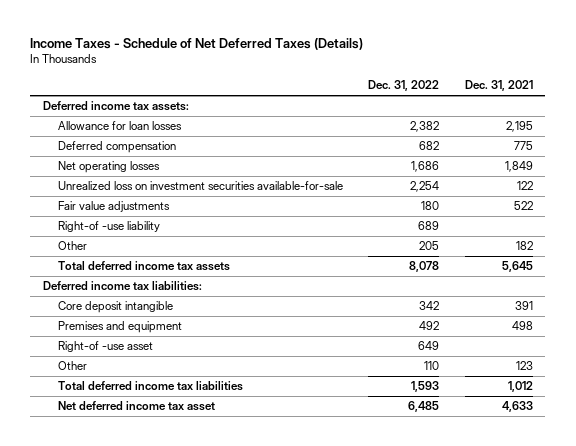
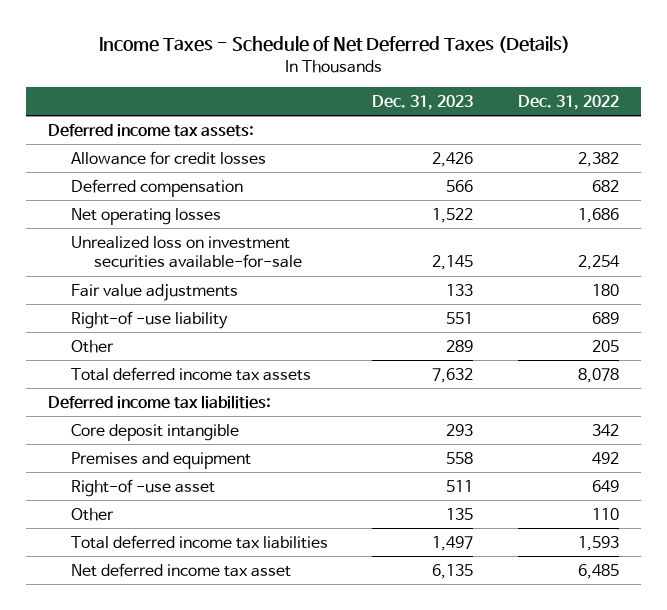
[464,80,533,92] Dec. 31, 2021 -> none
none -> [372,94,474,110] Dec. 31, 2023
[57,121,182,131] Allowance for loan losses -> [71,150,267,165] Allowance for credit losses

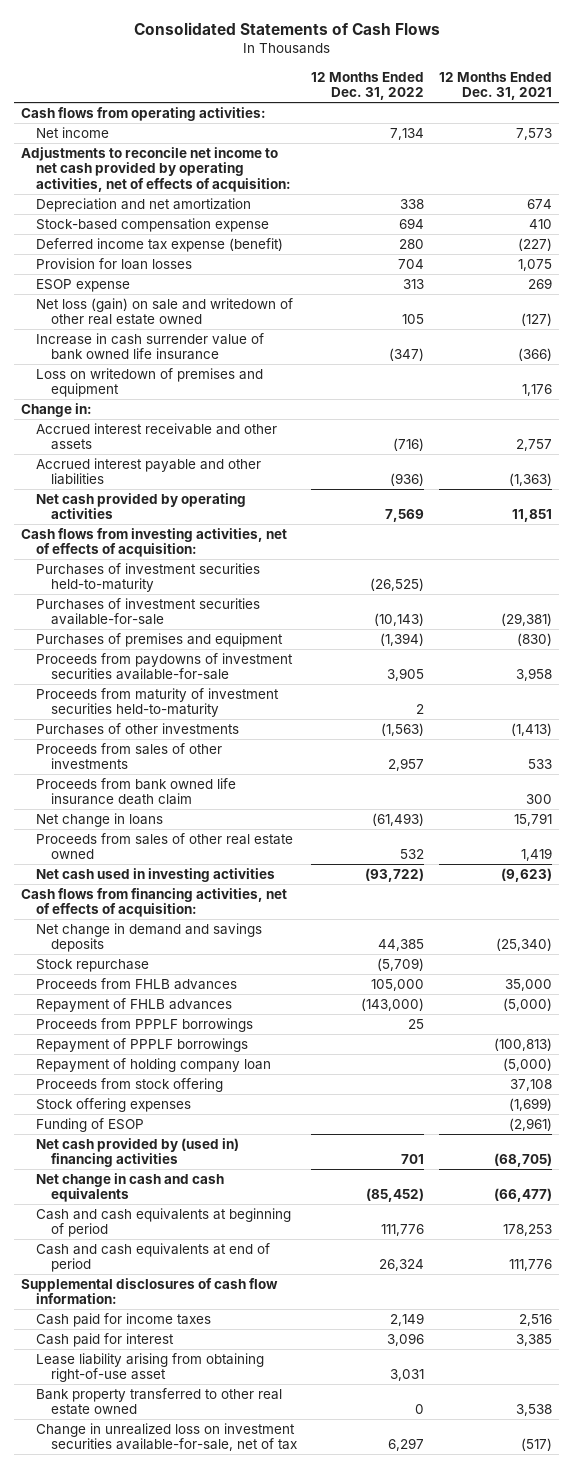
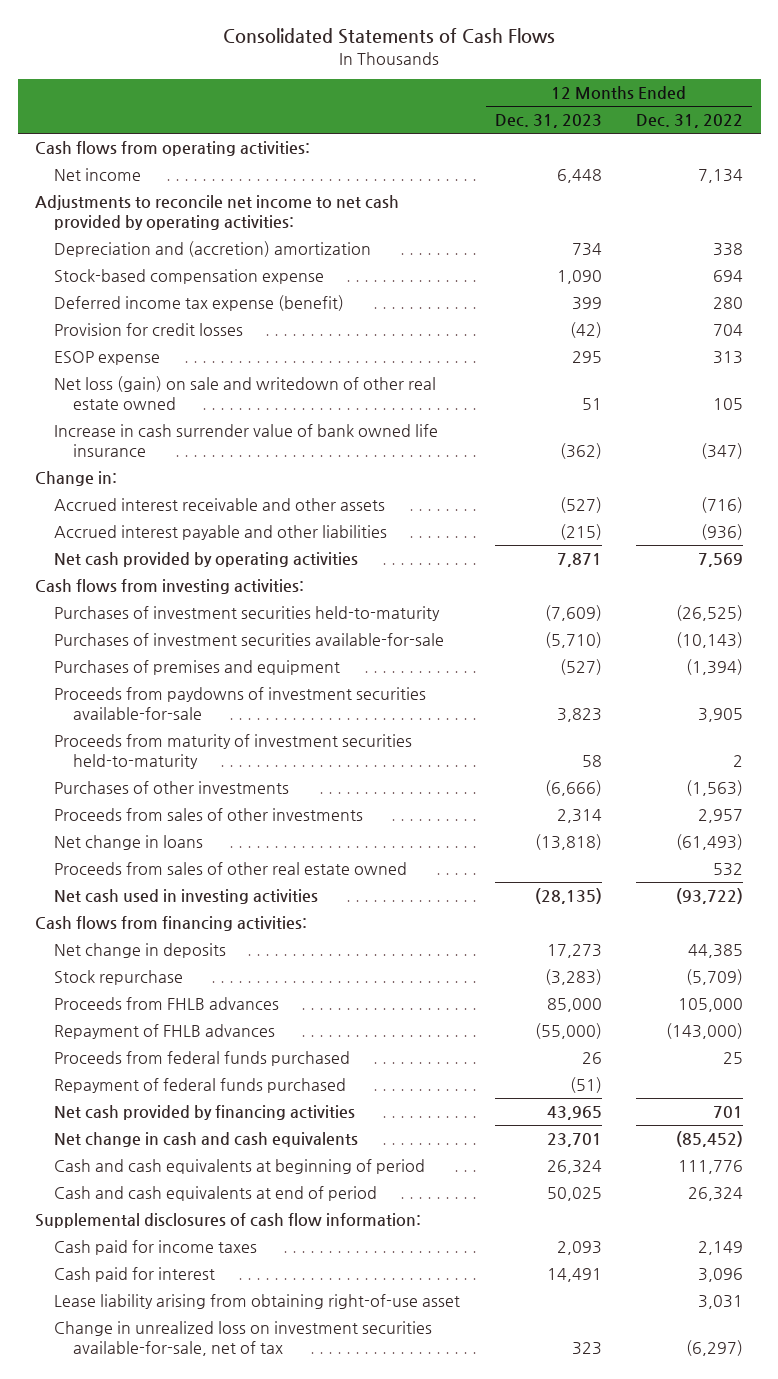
[438,71,552,101] 12 Months Ended Dec. 31, 2021 -> none
none -> [494,114,602,129] Dec. 31, 2023
[21,146,292,192] Adjustments to reconcile net income to net cash provided by operating activities, net of effects of acquisition: -> [35,194,400,231] Adjustments to reconcile net income to net cash provided by operating activities:
[36,197,252,212] Depreciation and net amortization -> [54,240,372,257] Depreciation and (accretion) amortization
[36,257,193,270] Provision for loan losses -> [54,322,244,336] Provision for credit losses
[36,367,264,398] Loss on writedown of premises and equipment -> none
[21,527,288,558] Cash flows from investing activities, net of effects of acquisition: -> [35,578,305,594] Cash flows from investing activities:
[36,777,237,806] Proceeds from bank owned life insurance death claim -> none
[21,887,288,918] Cash flows from financing activities, net of effects of acquisition: -> [35,915,308,931] Cash flows from financing activities:
[36,922,263,953] Net change in demand and savings deposits -> [54,942,227,958] Net change in deposits
[36,1017,254,1032] Proceeds from PPPLF borrowings -> none
[36,1037,249,1052] Repayment of PPPLF borrowings -> none
[36,1057,272,1072] Repayment of holding company loan -> none
[36,1077,224,1092] Proceeds from stock offering -> none
[36,1097,192,1112] Stock offering expenses -> none
[36,1117,145,1132] Funding of ESOP -> none
none -> [54,1050,351,1066] Proceeds from federal funds purchased
none -> [54,1077,347,1093] Repayment of federal funds purchased
[36,1137,240,1168] Net cash provided by (used in) financing activities -> [54,1104,356,1120] Net cash provided by financing activities
[36,1387,283,1416] Bank property transferred to other real estate owned -> none
[388,1438,425,1452] 6,297 -> [686,1340,744,1357] (6,297)

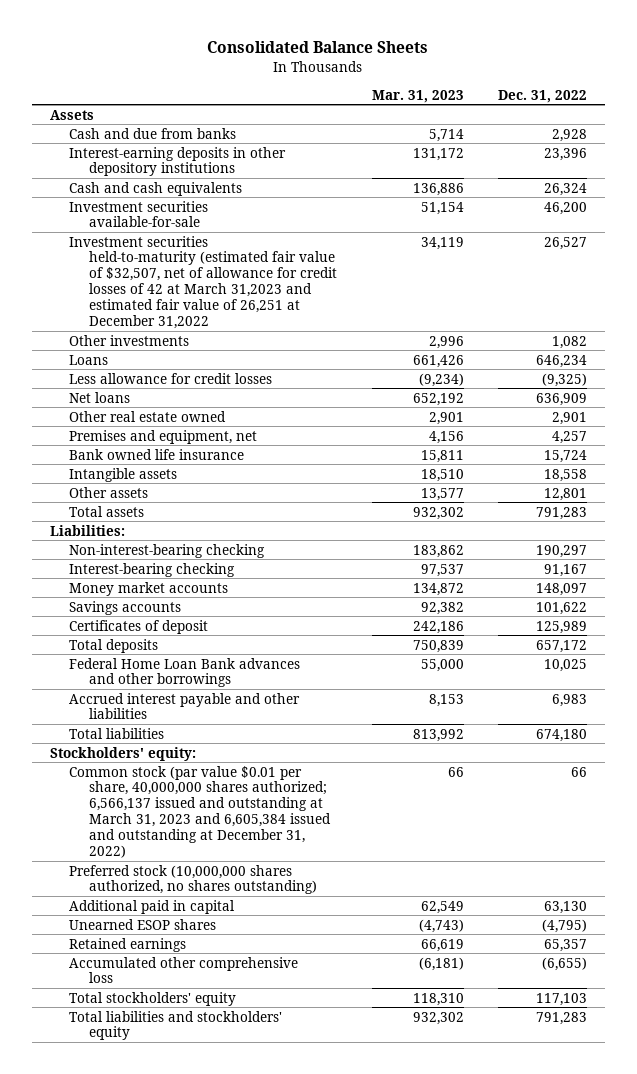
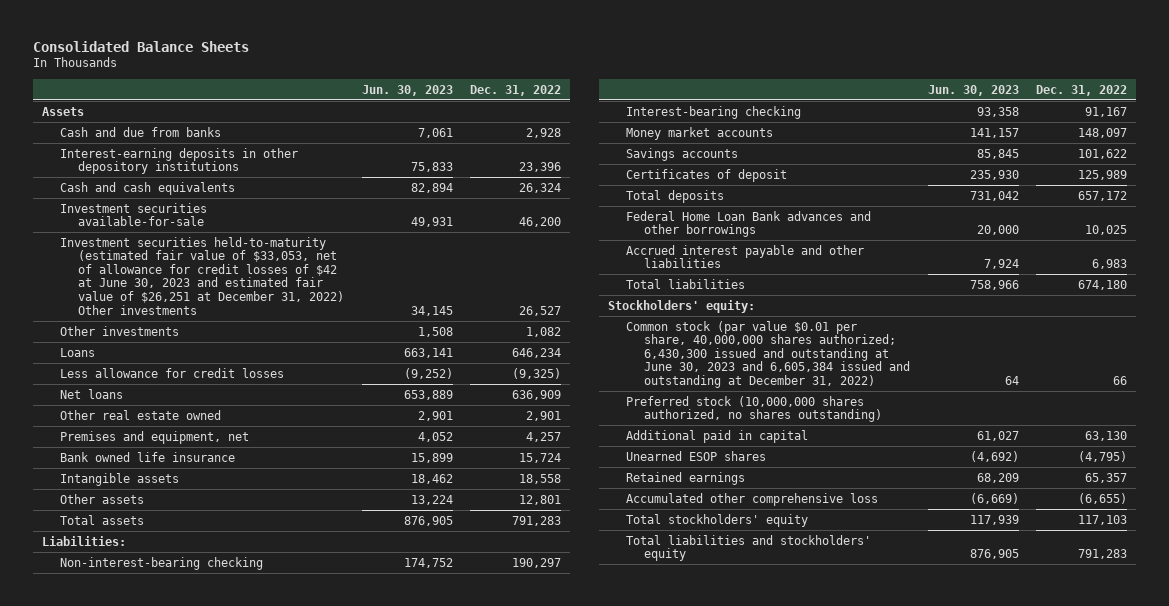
[371,89,464,103] Mar. 31, 2023 -> none
none -> [361,84,453,96] Jun. 30, 2023
[69,235,338,330] Investment securities held-to-maturity (estimated fair value of $32,507, net of allowance for credit losses of 42 at March 31,2023 and estimated fair value of 26,251 at December 31,2022 -> [60,236,345,315] Investment securities held-to-maturity (estimated fair value of $33,053, net of allowance for credit losses of $42 at June 30, 2023 and estimated fair value of $26,251 at December 31, 2022) Other investments
[69,765,332,859] Common stock (par value $0.01 per share, 40,000,000 shares authorized; 6,566,137 issued and outstanding at March 31, 2023 and 6,605,384 issued and outstanding at December 31, 2022) -> [626,320,911,389] Common stock (par value $0.01 per share, 40,000,000 shares authorized; 6,430,300 issued and outstanding at June 30, 2023 and 6,605,384 issued and outstanding at December 31, 2022)

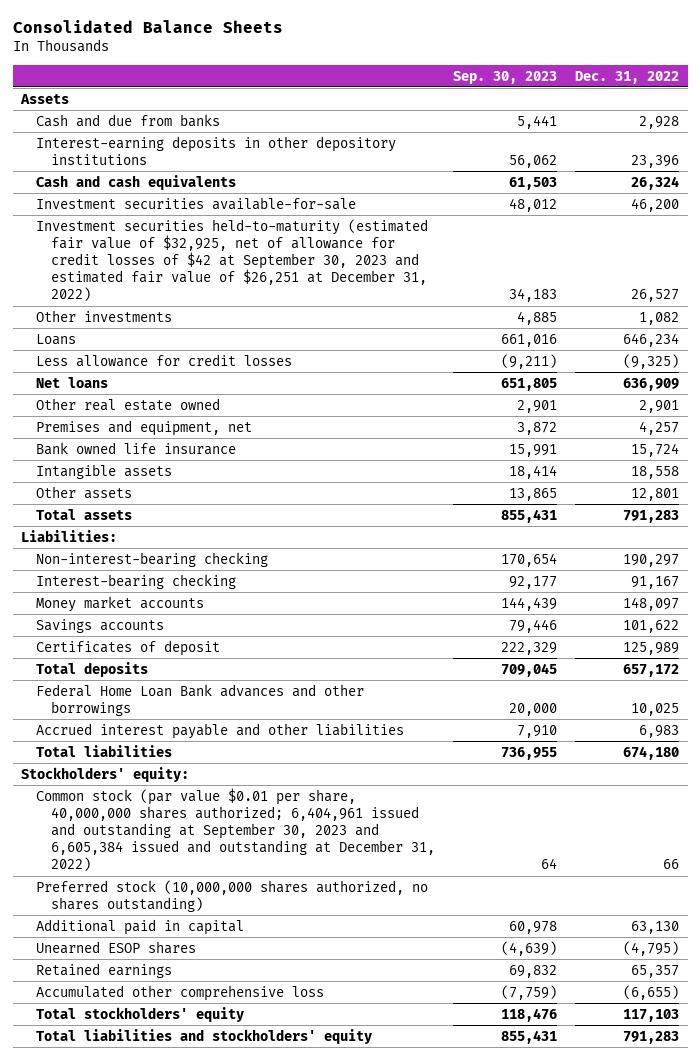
[361,84,453,96] Jun. 30, 2023 -> none
none -> [452,70,557,84] Sep. 30, 2023
[60,236,345,315] Investment securities held-to-maturity (estimated fair value of $33,053, net of allowance for credit losses of $42 at June 30, 2023 and estimated fair value of $26,251 at December 31, 2022) Other investments -> [36,218,429,302] Investment securities held-to-maturity (estimated fair value of $32,925, net of allowance for credit losses of $42 at September 30, 2023 and estimated fair value of $26,251 at December 31, 2022)
[626,320,911,389] Common stock (par value $0.01 per share, 40,000,000 shares authorized; 6,430,300 issued and outstanding at June 30, 2023 and 6,605,384 issued and outstanding at December 31, 2022) -> [36,787,435,872] Common stock (par value $0.01 per share, 40,000,000 shares authorized; 6,404,961 issued and outstanding at September 30, 2023 and 6,605,384 issued and outstanding at December 31, 2022)

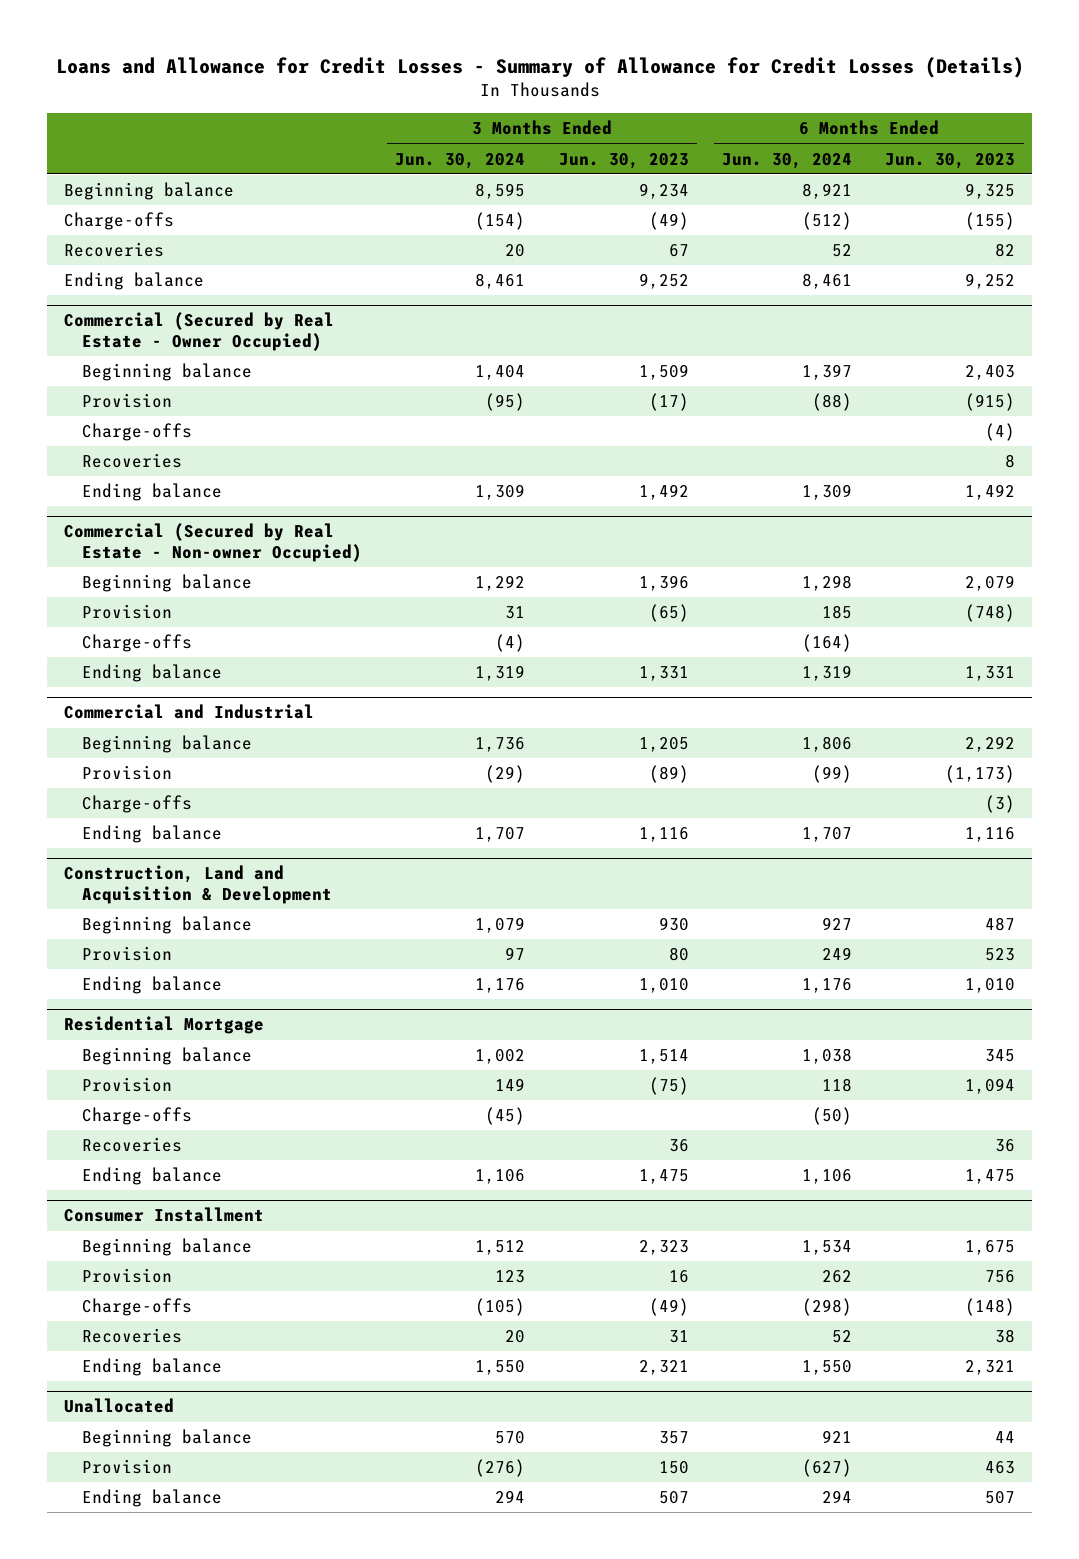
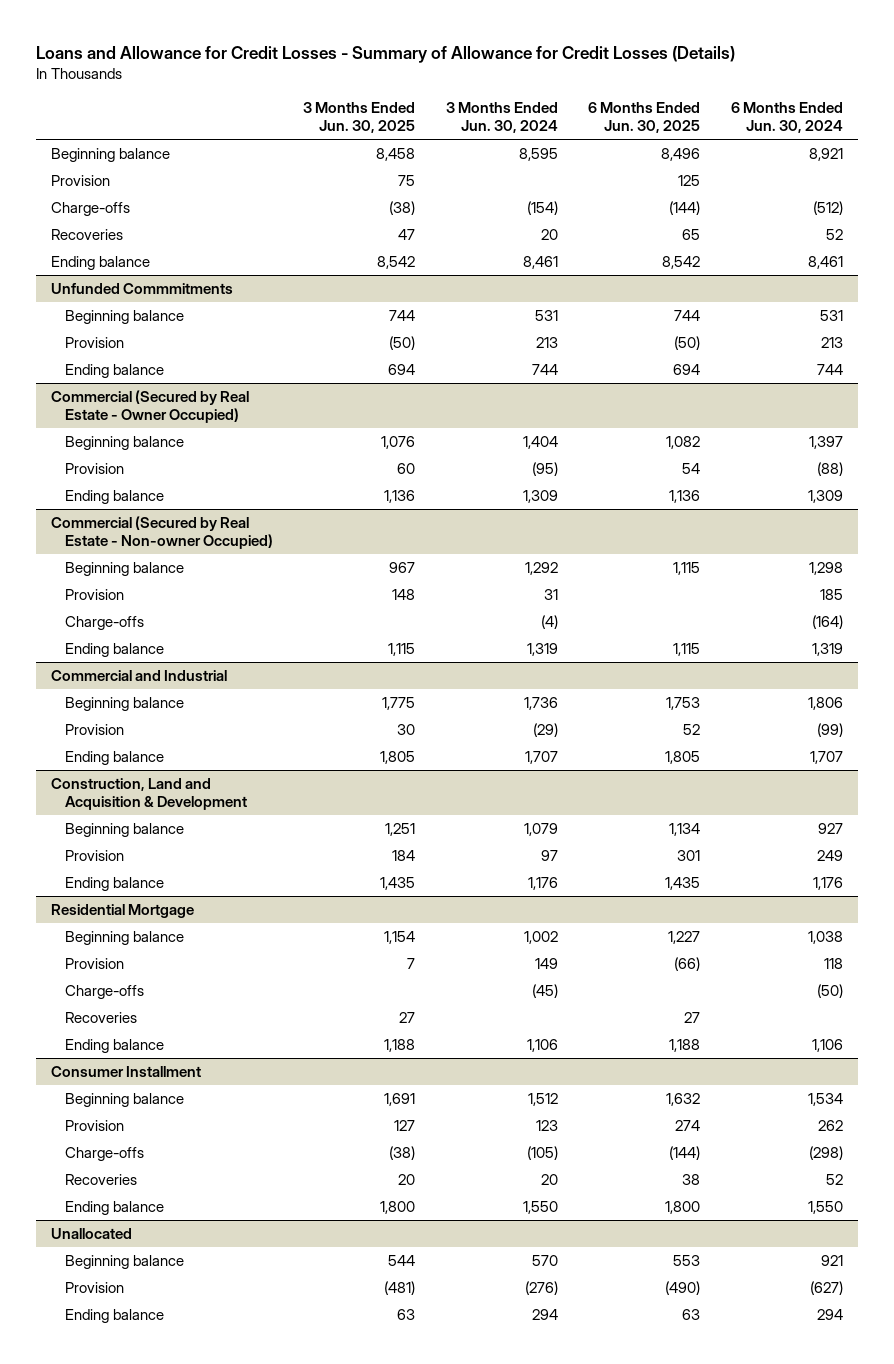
[558,152,689,169] Jun. 30, 2023 -> none
[885,152,1016,169] Jun. 30, 2023 -> none
none -> [303,101,416,134] 3 Months Ended Jun. 30, 2025
none -> [588,101,701,134] 6 Months Ended Jun. 30, 2025
none -> [51,174,111,186] Provision
none -> [51,282,234,294] Unfunded Commmitments
none -> [65,309,185,324] Beginning balance
none -> [65,336,125,348] Provision
none -> [65,363,165,378] Ending balance
[82,423,193,442] Charge-offs -> none
[82,453,183,469] Recoveries -> none
[82,795,193,814] Charge-offs -> none

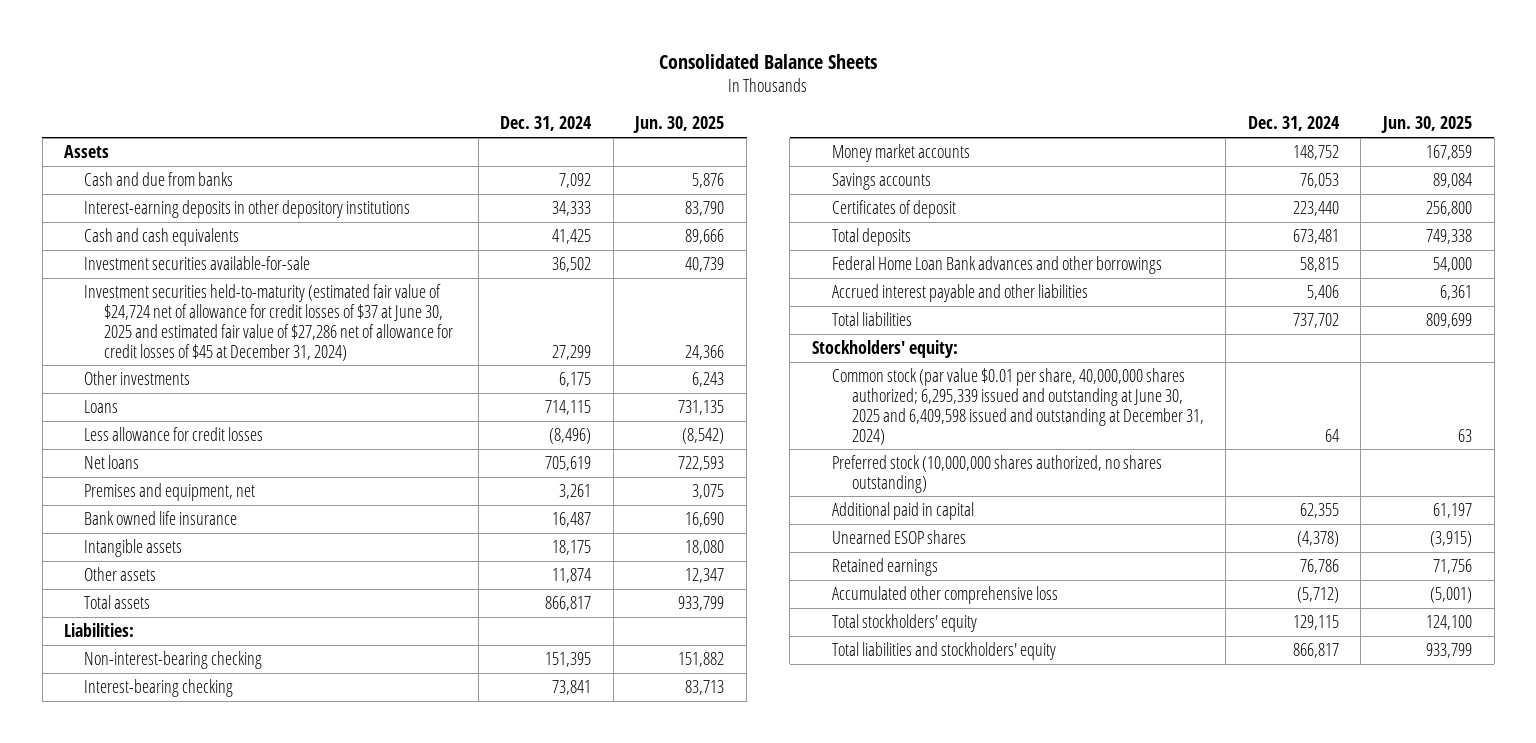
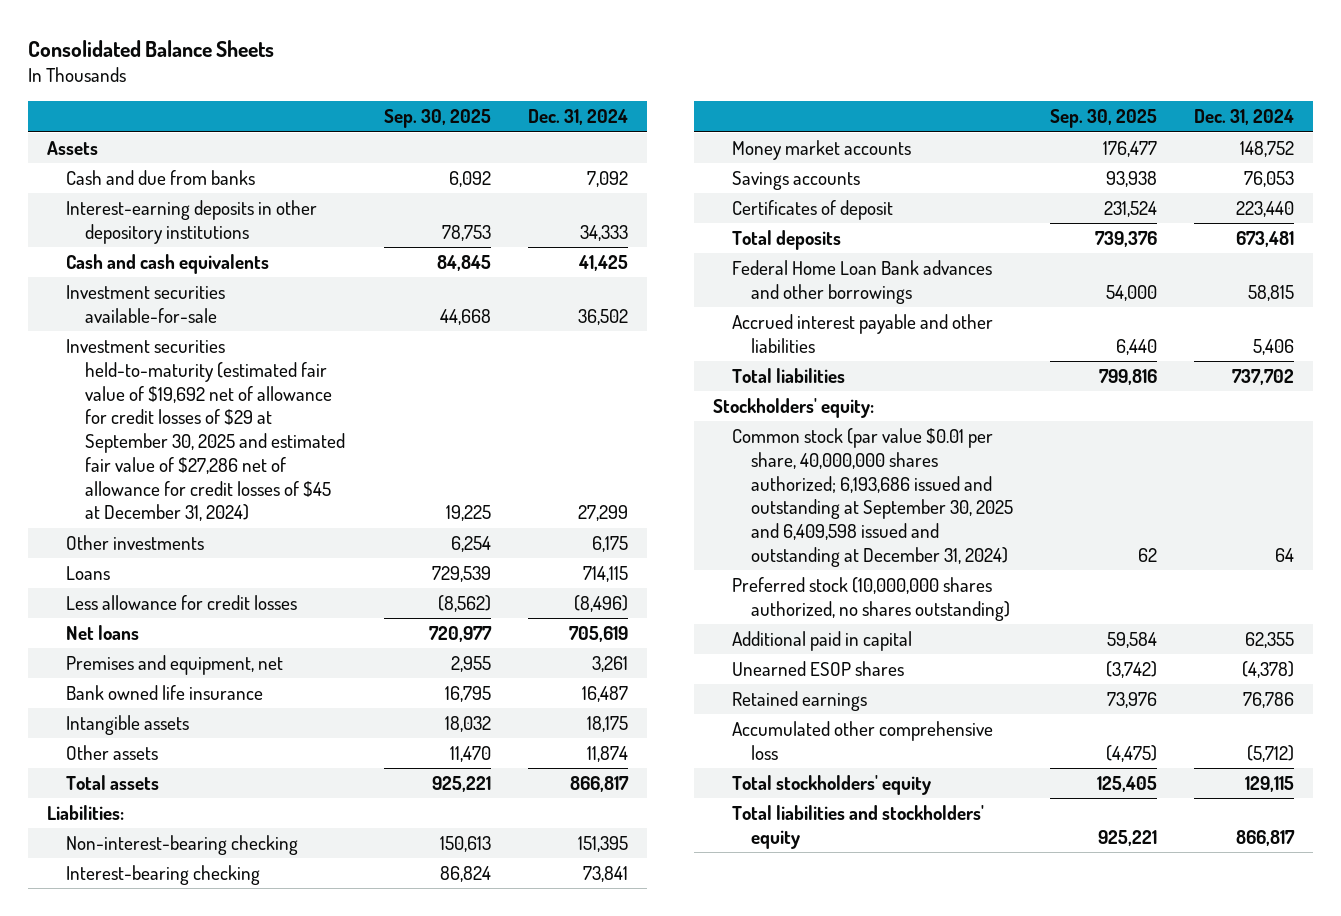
[633,116,725,134] Jun. 30, 2025 -> none
none -> [383,109,491,129] Sep. 30, 2025
[84,283,453,361] Investment securities held-to-maturity (estimated fair value of $24,724 net of allowance for credit losses of $37 at June 30, 2025 and estimated fair value of $27,286 net of allowance for credit losses of $45 at December 31, 2024) -> [65,339,345,522] Investment securities held-to-maturity (estimated fair value of $19,692 net of allowance for credit losses of $29 at September 30, 2025 and estimated fair value of $27,286 net of allowance for credit losses of $45 at December 31, 2024)
[831,367,1204,445] Common stock (par value $0.01 per share, 40,000,000 shares authorized; 6,295,339 issued and outstanding at June 30, 2025 and 6,409,598 issued and outstanding at December 31, 2024) -> [731,428,1013,567] Common stock (par value $0.01 per share, 40,000,000 shares authorized; 6,193,686 issued and outstanding at September 30, 2025 and 6,409,598 issued and outstanding at December 31, 2024)

